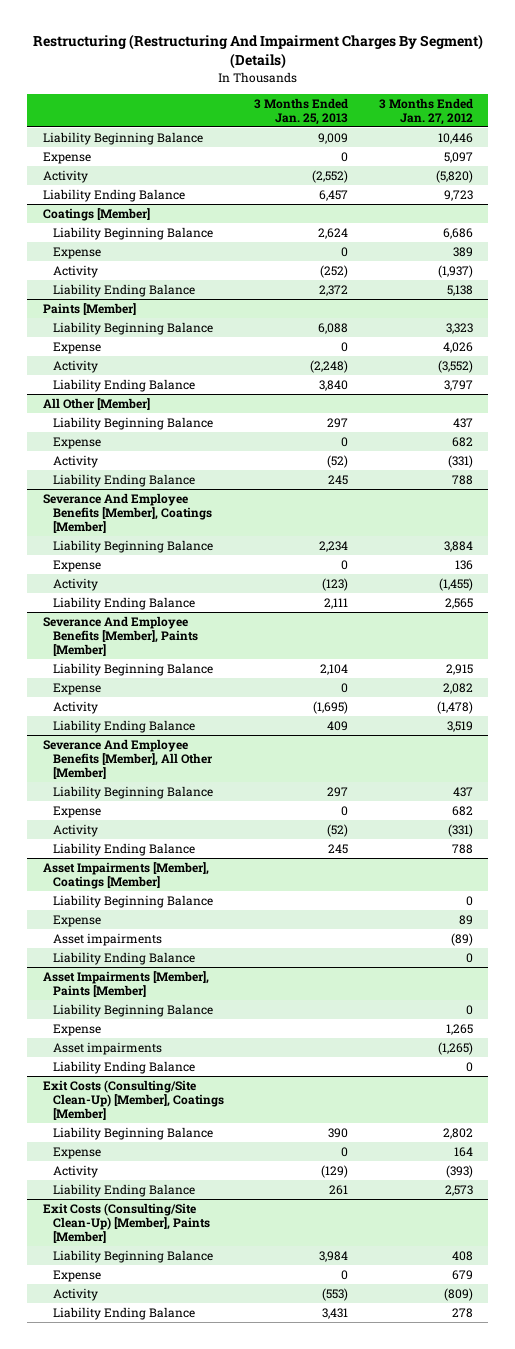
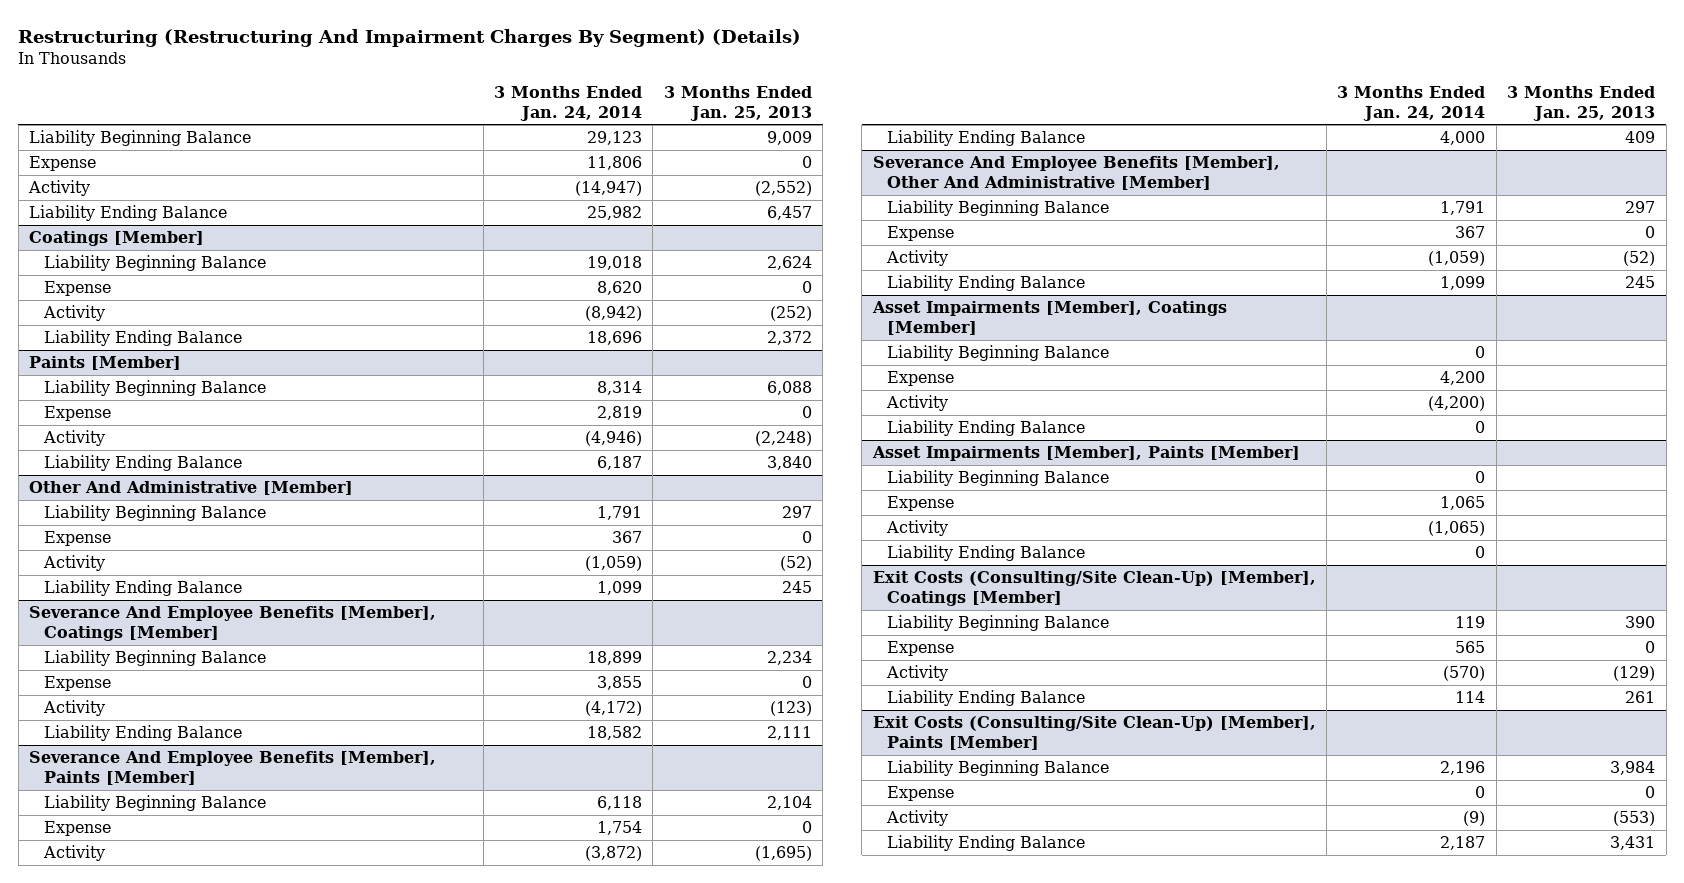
[378,97,473,125] 3 Months Ended Jan. 27, 2012 -> none
none -> [493,85,642,121] 3 Months Ended Jan. 24, 2014
[42,397,150,410] All Other [Member] -> none
none -> [29,481,354,496] Other And Administrative [Member]
[42,738,214,779] Severance And Employee Benefits [Member], All Other [Member] -> [872,156,1280,191] Severance And Employee Benefits [Member], Other And Administrative [Member]
[53,932,163,946] Asset impairments -> [886,395,949,412] Activity
[53,1041,163,1055] Asset impairments -> [886,520,949,537] Activity

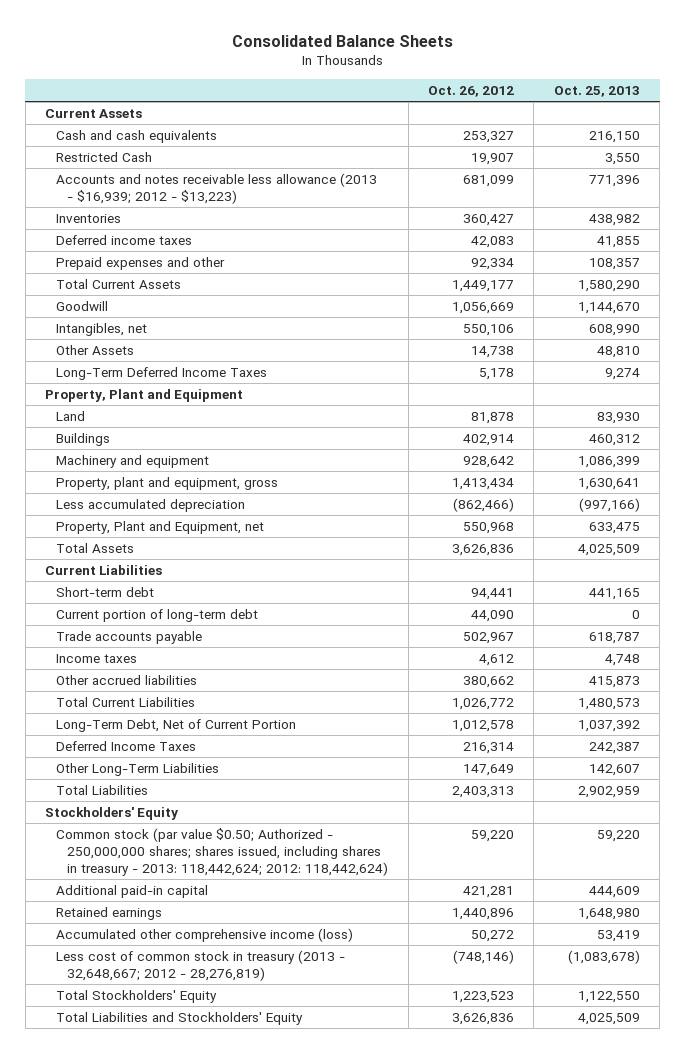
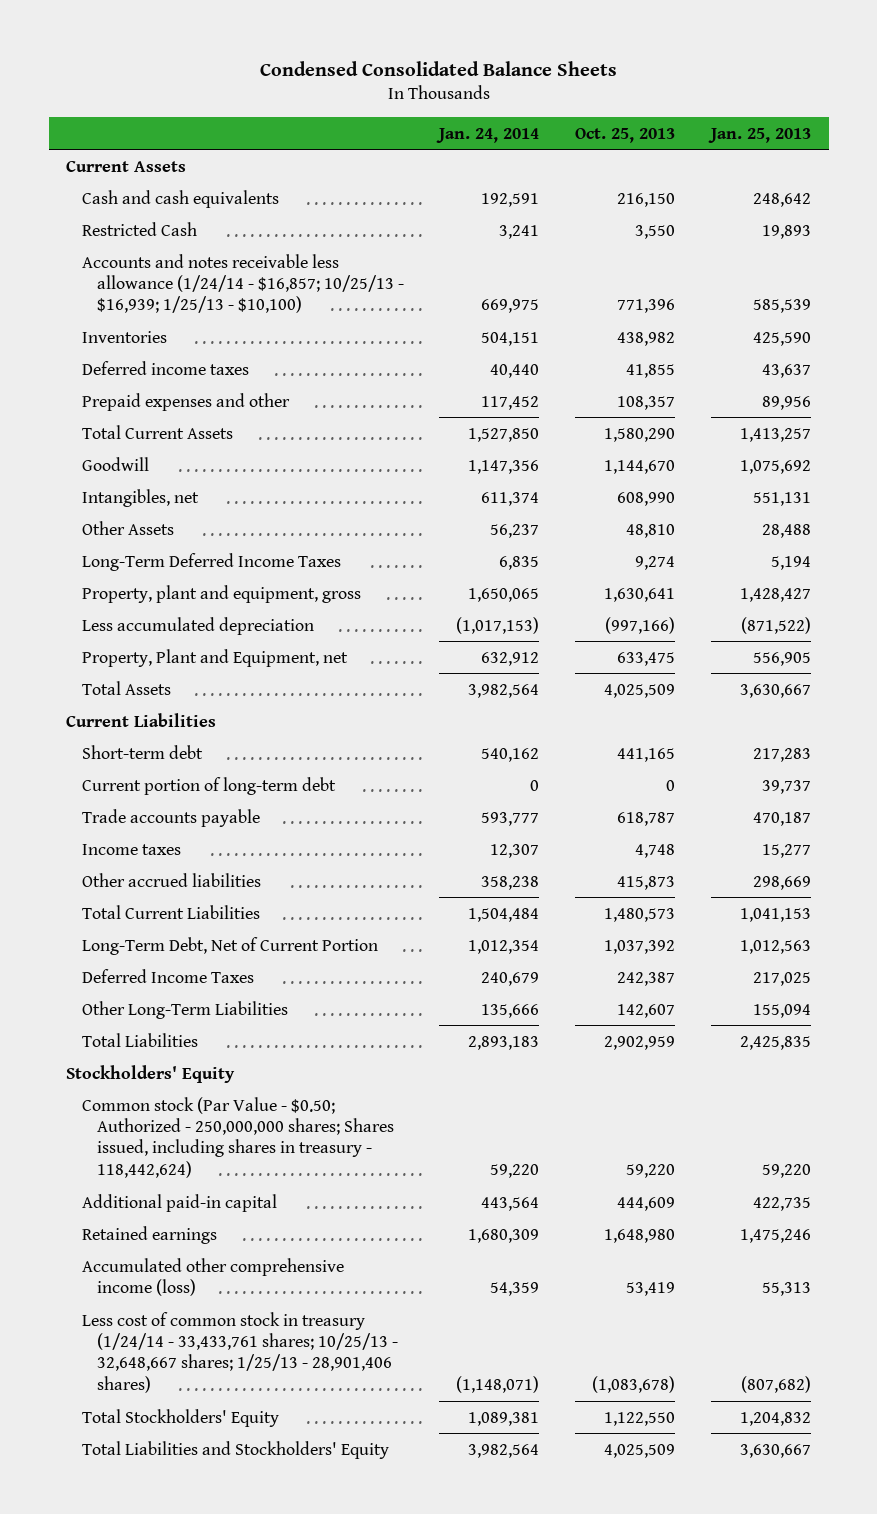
[231,34,453,47] Consolidated Balance Sheets -> [259,60,617,76] Condensed Consolidated Balance Sheets
[428,85,515,97] Oct. 26, 2012 -> none
none -> [436,127,540,143] Jan. 24, 2014
none -> [707,127,811,143] Jan. 25, 2013
[56,173,378,204] Accounts and notes receivable less allowance (2013 - $16,939; 2012 - $13,223) -> [81,253,404,314] Accounts and notes receivable less allowance (1/24/14 - $16,857; 10/25/13 - $16,939; 1/25/13 - $10,100)
[45,389,244,403] Property, Plant and Equipment -> none
[56,411,86,422] Land -> none
[56,433,111,447] Buildings -> none
[56,455,210,469] Machinery and equipment -> none
[56,828,389,876] Common stock (par value $0.50; Authorized - 250,000,000 shares; shares issued, including shares in treasury - 2013: 118,442,624; 2012: 118,442,624) -> [81,1096,394,1178] Common stock (Par Value - $0.50; Authorized - 250,000,000 shares; Shares issued, including shares in treasury - 118,442,624)
[56,950,346,981] Less cost of common stock in treasury (2013 - 32,648,667; 2012 - 28,276,819) -> [81,1311,398,1393] Less cost of common stock in treasury (1/24/14 - 33,433,761 shares; 10/25/13 - 32,648,667 shares; 1/25/13 - 28,901,406 shares)

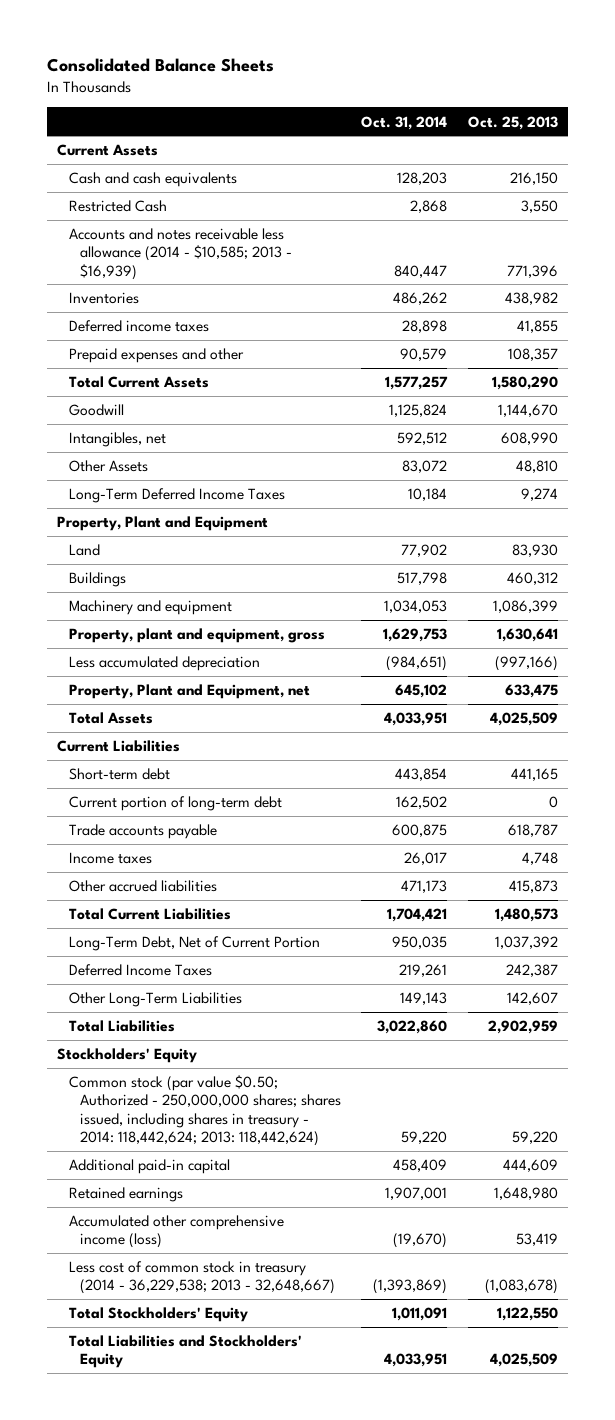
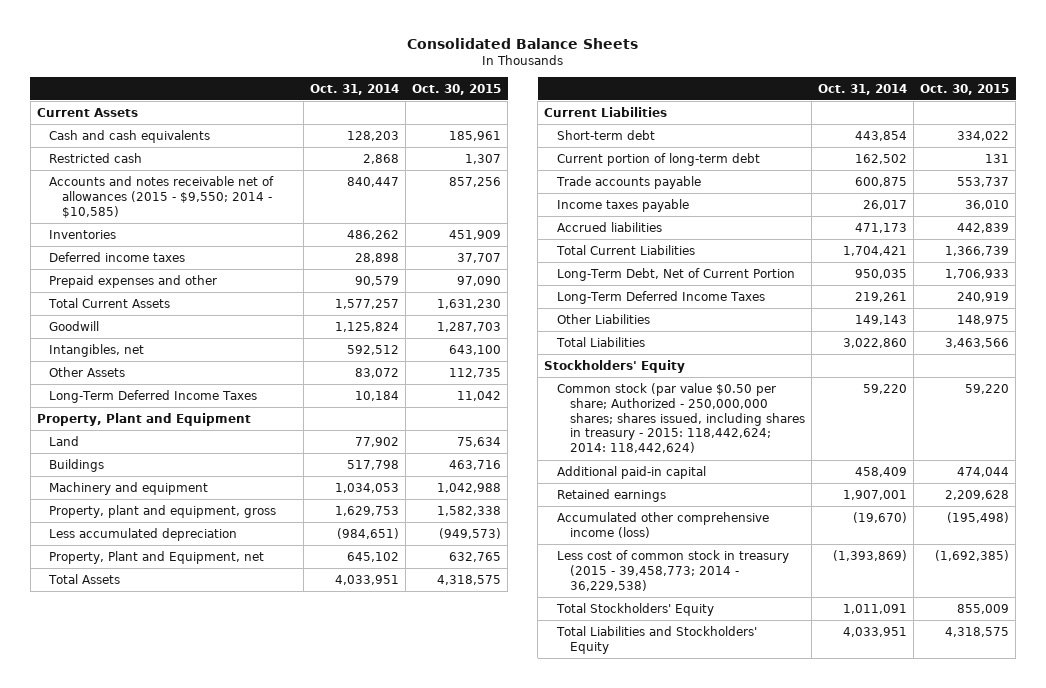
[467,115,558,130] Oct. 25, 2013 -> none
none -> [412,83,502,95] Oct. 30, 2015
[68,200,167,213] Restricted Cash -> [49,152,143,163] Restricted cash
[68,228,293,280] Accounts and notes receivable less allowance (2014 - $10,585; 2013 - $16,939) -> [49,175,275,218] Accounts and notes receivable net of allowances (2015 - $9,550; 2014 - $10,585)
[68,852,152,865] Income taxes -> [557,198,690,212] Income taxes payable
[68,880,217,893] Other accrued liabilities -> [557,221,663,232] Accrued liabilities
[68,964,212,977] Deferred Income Taxes -> [557,290,766,304] Long-Term Deferred Income Taxes
[68,992,242,1008] Other Long-Term Liabilities -> [557,313,651,324] Other Liabilities
[68,1075,342,1146] Common stock (par value $0.50; Authorized - 250,000,000 shares; shares issued, including shares in treasury - 2014: 118,442,624; 2013: 118,442,624) -> [557,382,806,454] Common stock (par value $0.50 per share; Authorized - 250,000,000 shares; shares issued, including shares in treasury - 2015: 118,442,624; 2014: 118,442,624)
[68,1261,336,1295] Less cost of common stock in treasury (2014 - 36,229,538; 2013 - 32,648,667) -> [557,549,790,591] Less cost of common stock in treasury (2015 - 39,458,773; 2014 - 36,229,538)

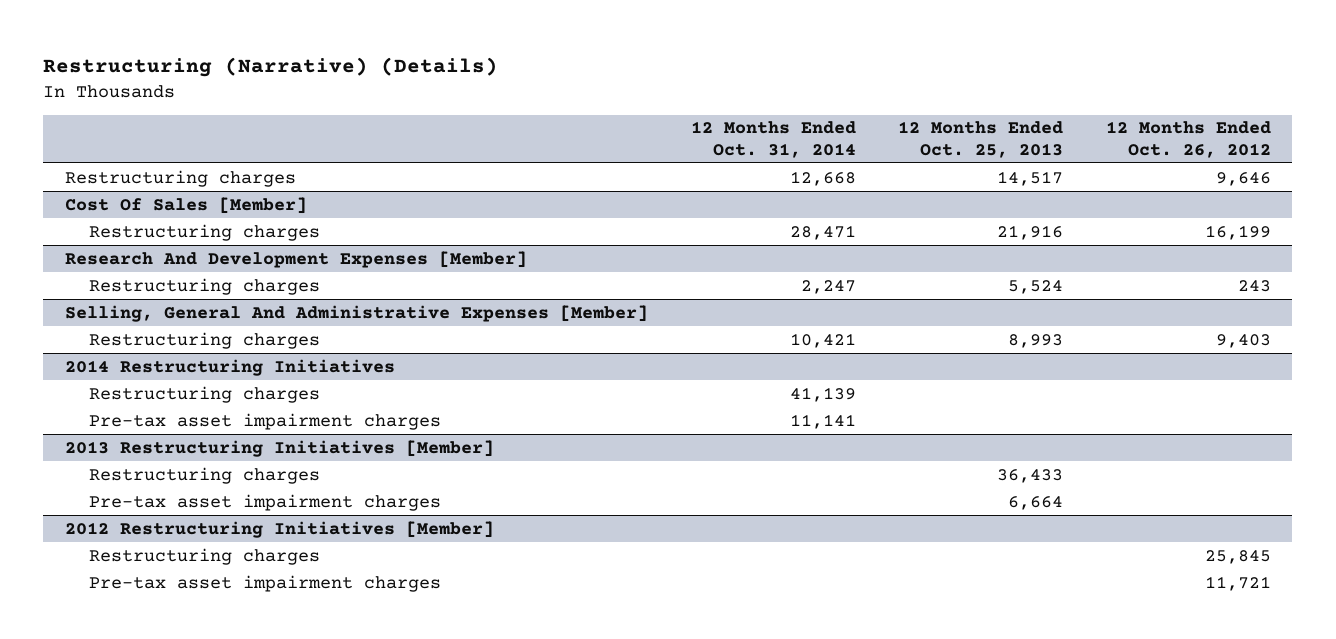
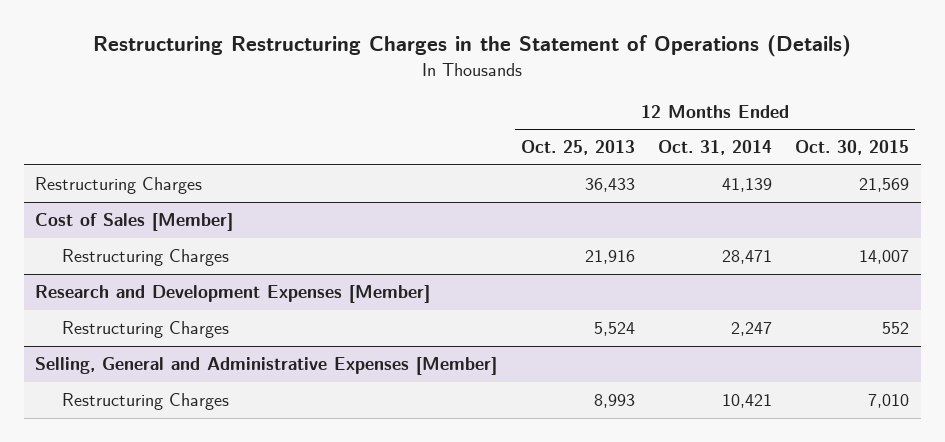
[43,56,499,77] Restructuring (Narrative) (Details) -> [93,35,852,58] Restructuring Restructuring Charges in the Statement of Operations (Details)
[1106,121,1272,158] 12 Months Ended Oct. 26, 2012 -> none
none -> [795,140,910,156] Oct. 30, 2015
[64,358,395,376] 2014 Restructuring Initiatives -> none
[88,385,320,403] Restructuring charges -> none
[88,412,441,430] Pre-tax asset impairment charges -> none
[64,439,494,457] 2013 Restructuring Initiatives [Member] -> none
[88,466,320,484] Restructuring charges -> none
[88,493,441,511] Pre-tax asset impairment charges -> none
[64,520,494,538] 2012 Restructuring Initiatives [Member] -> none
[88,547,320,565] Restructuring charges -> none
[88,574,441,592] Pre-tax asset impairment charges -> none
[64,169,296,187] Restructuring charges -> [35,177,203,195] Restructuring Charges
[789,170,856,186] 12,668 -> [722,178,773,193] 41,139
[997,170,1064,186] 14,517 -> [584,178,635,193] 36,433
[64,196,307,214] Cost Of Sales [Member] -> [35,213,234,232] Cost of Sales [Member]
[88,223,320,241] Restructuring charges -> [61,249,229,267] Restructuring Charges
[64,250,527,268] Research And Development Expenses [Member] -> [35,285,431,304] Research and Development Expenses [Member]
[88,277,320,295] Restructuring charges -> [61,321,229,339] Restructuring Charges
[64,304,648,322] Selling, General And Administrative Expenses [Member] -> [35,357,498,376] Selling, General and Administrative Expenses [Member]
[88,331,320,349] Restructuring charges -> [61,393,229,411] Restructuring Charges

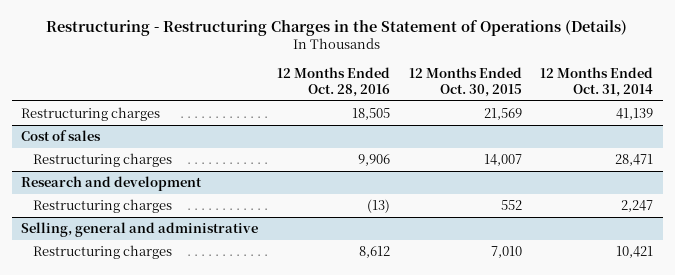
[93,35,852,58] Restructuring Restructuring Charges in the Statement of Operations (Details) -> [46,19,628,36] Restructuring - Restructuring Charges in the Statement of Operations (Details)
[520,140,635,156] Oct. 25, 2013 -> none
none -> [276,66,390,98] 12 Months Ended Oct. 28, 2016
[35,177,203,195] Restructuring Charges -> [21,106,161,121] Restructuring charges
[35,213,234,232] Cost of Sales [Member] -> [21,129,102,141] Cost of sales
[61,249,229,267] Restructuring Charges -> [32,152,172,167] Restructuring charges
[35,285,431,304] Research and Development Expenses [Member] -> [21,175,203,191] Research and development
[61,321,229,339] Restructuring Charges -> [32,198,172,213] Restructuring charges
[35,357,498,376] Selling, General and Administrative Expenses [Member] -> [21,221,259,237] Selling, general and administrative
[61,393,229,411] Restructuring Charges -> [32,244,172,259] Restructuring charges

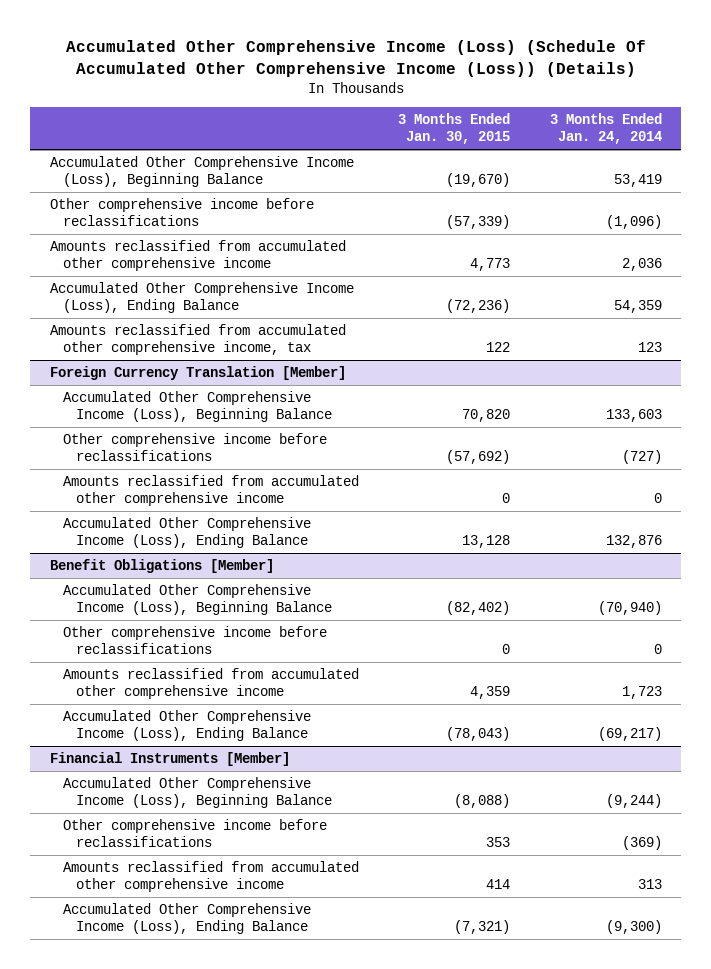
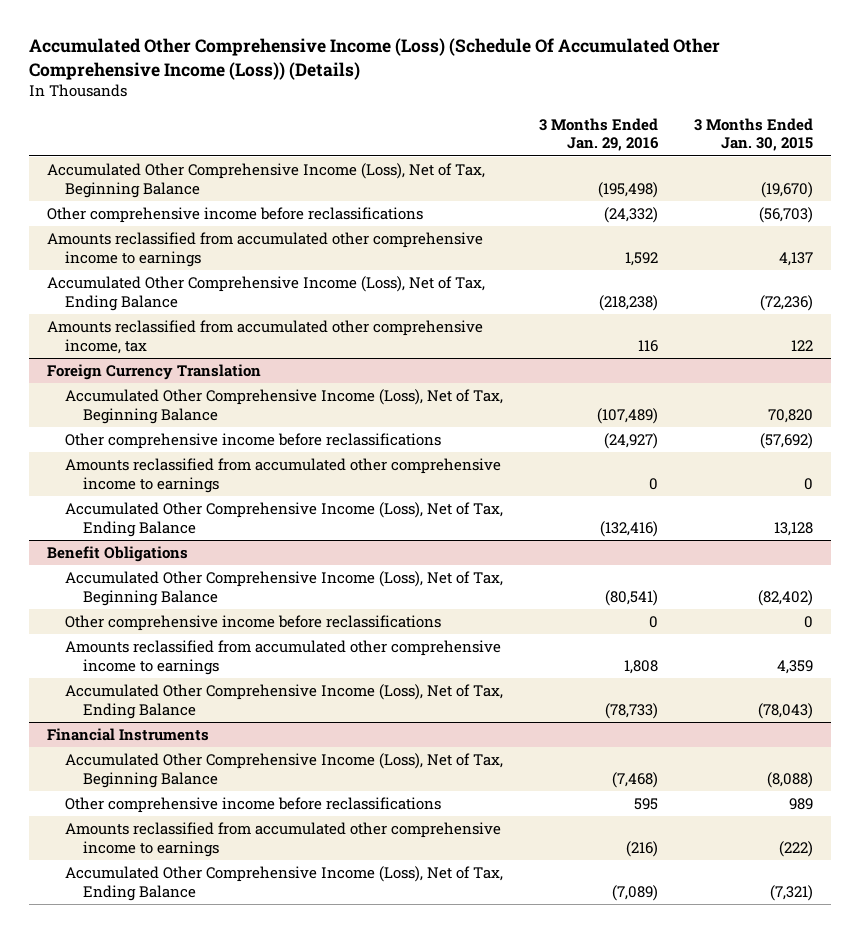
[549,113,662,145] 3 Months Ended Jan. 24, 2014 -> none
none -> [538,117,659,152] 3 Months Ended Jan. 29, 2016
[49,156,354,188] Accumulated Other Comprehensive Income (Loss), Beginning Balance -> [46,163,485,198] Accumulated Other Comprehensive Income (Loss), Net of Tax, Beginning Balance
[446,215,511,230] (57,339) -> [758,207,813,224] (56,703)
[49,240,346,272] Amounts reclassified from accumulated other comprehensive income -> [46,232,483,267] Amounts reclassified from accumulated other comprehensive income to earnings
[470,258,511,272] 4,773 -> [778,251,813,266] 4,137
[49,282,354,314] Accumulated Other Comprehensive Income (Loss), Ending Balance -> [46,276,485,311] Accumulated Other Comprehensive Income (Loss), Net of Tax, Ending Balance
[49,366,346,381] Foreign Currency Translation [Member] -> [46,364,261,381] Foreign Currency Translation
[63,391,333,423] Accumulated Other Comprehensive Income (Loss), Beginning Balance -> [65,389,504,424] Accumulated Other Comprehensive Income (Loss), Net of Tax, Beginning Balance
[63,475,360,507] Amounts reclassified from accumulated other comprehensive income -> [65,458,502,493] Amounts reclassified from accumulated other comprehensive income to earnings
[63,517,312,549] Accumulated Other Comprehensive Income (Loss), Ending Balance -> [65,502,504,537] Accumulated Other Comprehensive Income (Loss), Net of Tax, Ending Balance
[49,559,274,574] Benefit Obligations [Member] -> [46,546,188,563] Benefit Obligations
[63,584,333,616] Accumulated Other Comprehensive Income (Loss), Beginning Balance -> [65,571,504,606] Accumulated Other Comprehensive Income (Loss), Net of Tax, Beginning Balance
[63,668,360,700] Amounts reclassified from accumulated other comprehensive income -> [65,640,502,675] Amounts reclassified from accumulated other comprehensive income to earnings
[63,710,312,742] Accumulated Other Comprehensive Income (Loss), Ending Balance -> [65,684,504,719] Accumulated Other Comprehensive Income (Loss), Net of Tax, Ending Balance
[49,752,290,767] Financial Instruments [Member] -> [46,728,209,742] Financial Instruments
[63,777,333,809] Accumulated Other Comprehensive Income (Loss), Beginning Balance -> [65,753,504,788] Accumulated Other Comprehensive Income (Loss), Net of Tax, Beginning Balance
[486,837,511,848] 353 -> [788,798,813,811] 989
[63,861,360,893] Amounts reclassified from accumulated other comprehensive income -> [65,822,502,857] Amounts reclassified from accumulated other comprehensive income to earnings
[486,879,511,890] 414 -> [778,840,813,857] (222)
[63,903,312,935] Accumulated Other Comprehensive Income (Loss), Ending Balance -> [65,866,504,901] Accumulated Other Comprehensive Income (Loss), Net of Tax, Ending Balance

